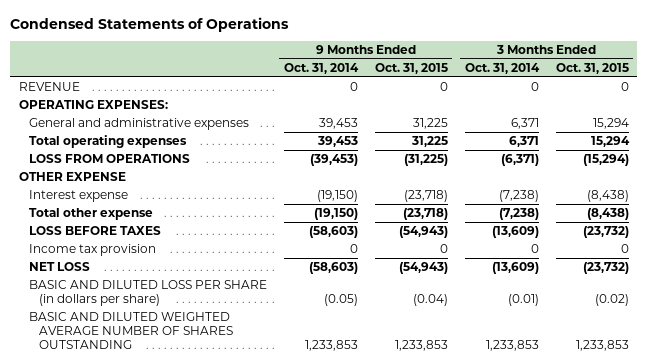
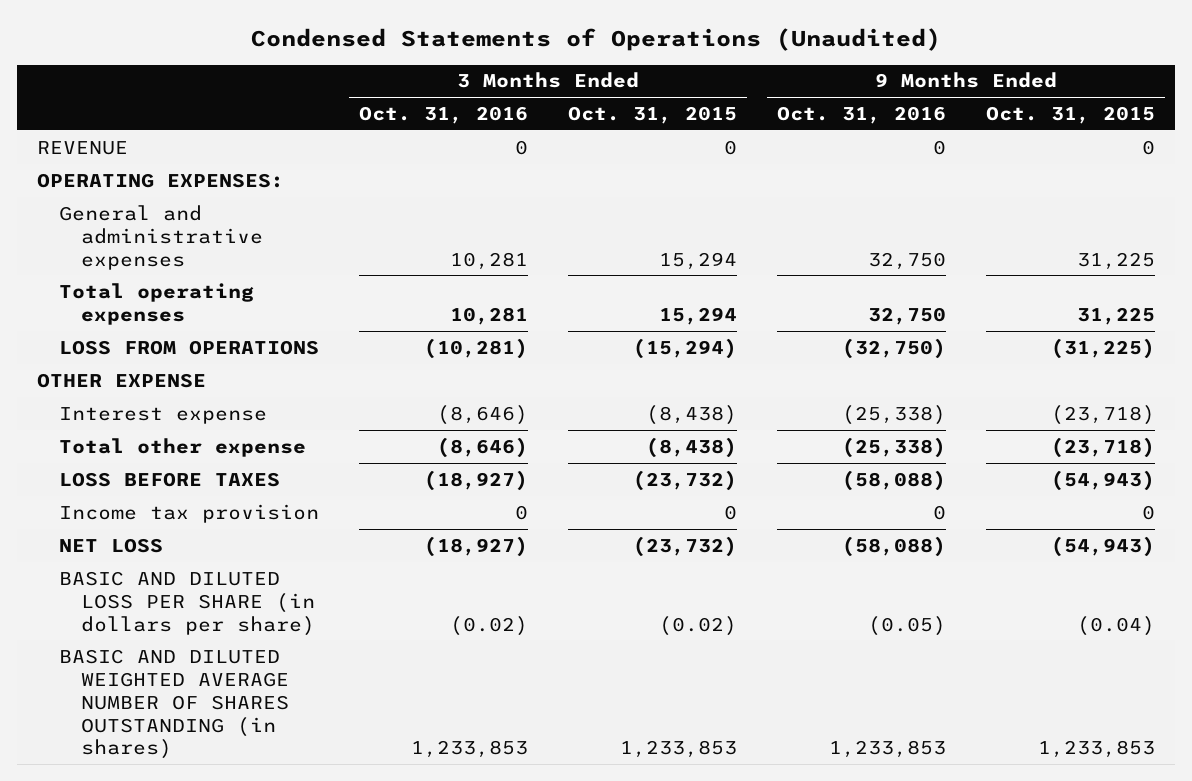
[10,16,290,32] Condensed Statements of Operations -> [251,28,942,52] Condensed Statements of Operations (Unaudited)
[283,62,359,74] Oct. 31, 2014 -> none
[464,62,540,74] Oct. 31, 2014 -> none
none -> [358,105,528,124] Oct. 31, 2016
none -> [776,105,946,124] Oct. 31, 2016
[28,312,233,349] BASIC AND DILUTED WEIGHTED AVERAGE NUMBER OF SHARES OUTSTANDING -> [59,648,289,760] BASIC AND DILUTED WEIGHTED AVERAGE NUMBER OF SHARES OUTSTANDING (in shares)

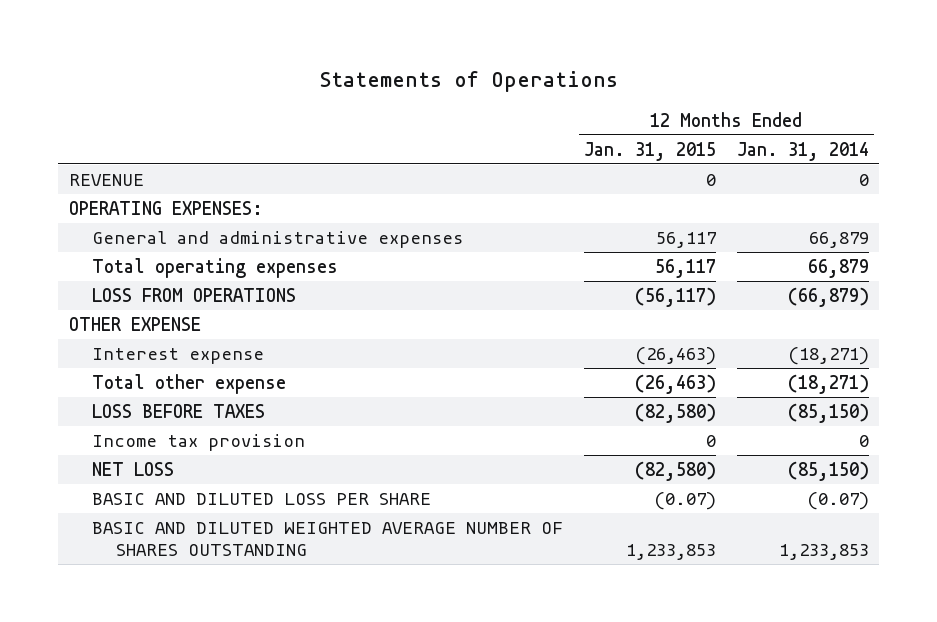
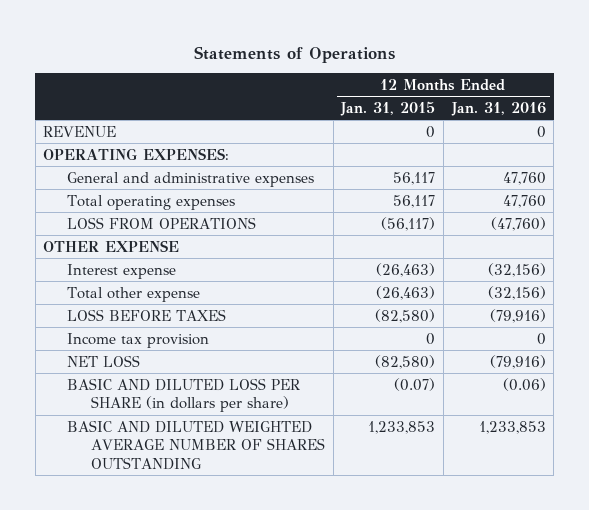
[736,141,869,161] Jan. 31, 2014 -> none
none -> [450,101,546,116] Jan. 31, 2016
[92,492,432,505] BASIC AND DILUTED LOSS PER SHARE -> [67,377,301,413] BASIC AND DILUTED LOSS PER SHARE (in dollars per share)

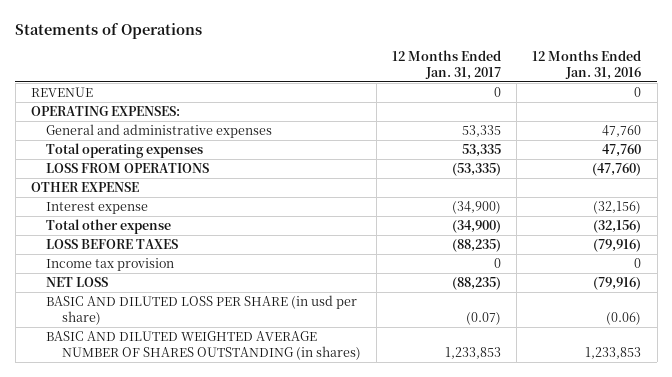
[340,100,436,116] Jan. 31, 2015 -> none
none -> [392,50,502,80] 12 Months Ended Jan. 31, 2017
[67,377,301,413] BASIC AND DILUTED LOSS PER SHARE (in dollars per share) -> [46,295,358,325] BASIC AND DILUTED LOSS PER SHARE (in usd per share)
[67,419,325,471] BASIC AND DILUTED WEIGHTED AVERAGE NUMBER OF SHARES OUTSTANDING -> [46,331,361,360] BASIC AND DILUTED WEIGHTED AVERAGE NUMBER OF SHARES OUTSTANDING (in shares)

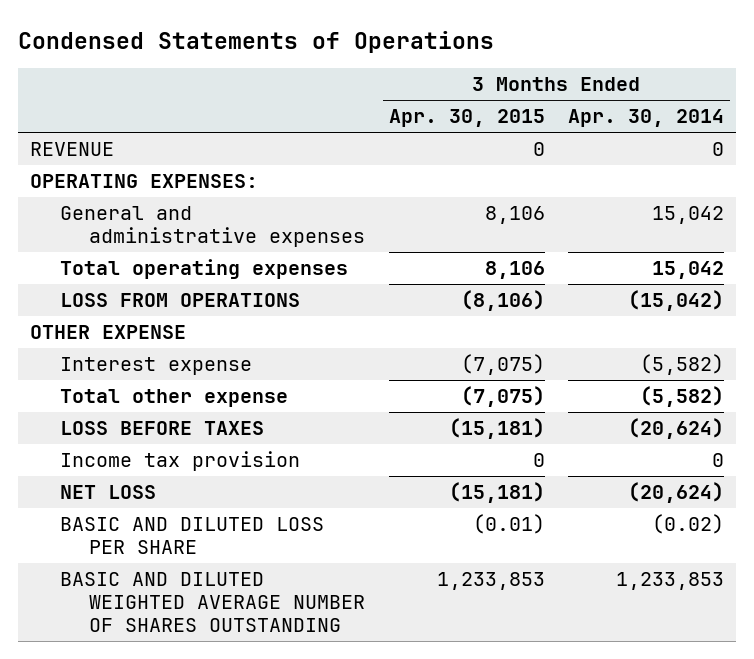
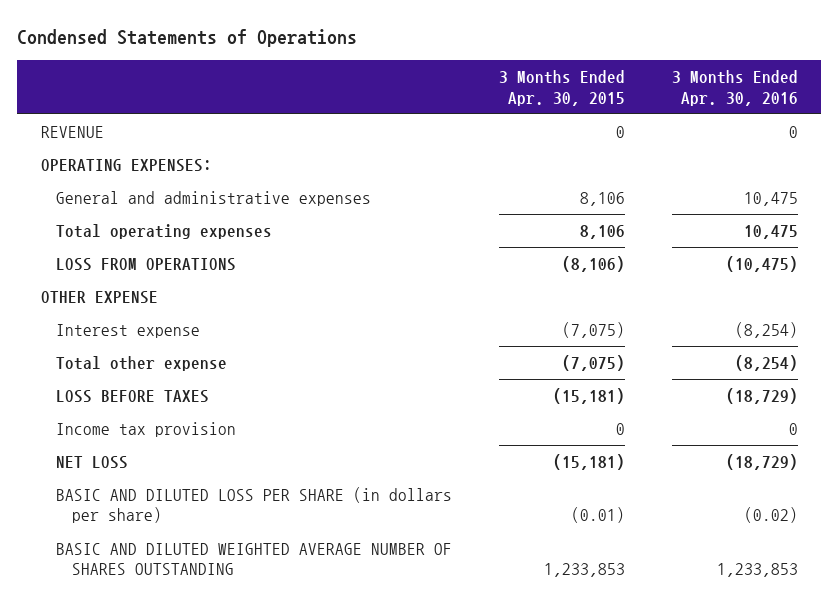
[567,109,724,128] Apr. 30, 2014 -> none
none -> [671,70,798,106] 3 Months Ended Apr. 30, 2016
[59,517,324,555] BASIC AND DILUTED LOSS PER SHARE -> [56,486,453,524] BASIC AND DILUTED LOSS PER SHARE (in dollars per share)

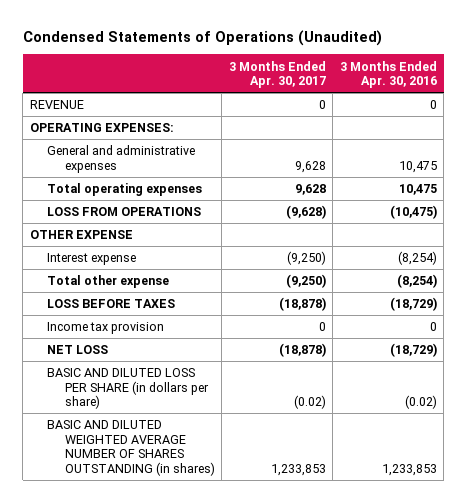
[17,29,358,48] Condensed Statements of Operations -> [22,30,382,47] Condensed Statements of Operations (Unaudited)
[499,70,626,106] 3 Months Ended Apr. 30, 2015 -> none
none -> [228,60,326,89] 3 Months Ended Apr. 30, 2017
[56,542,453,576] BASIC AND DILUTED WEIGHTED AVERAGE NUMBER OF SHARES OUTSTANDING -> [47,420,215,476] BASIC AND DILUTED WEIGHTED AVERAGE NUMBER OF SHARES OUTSTANDING (in shares)

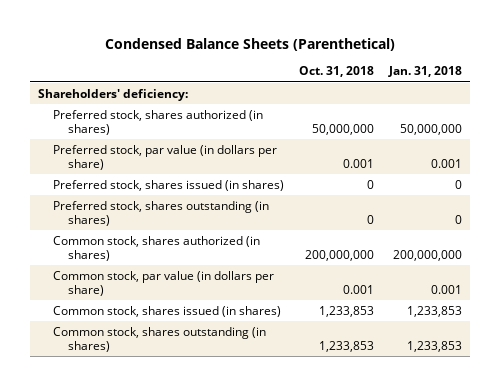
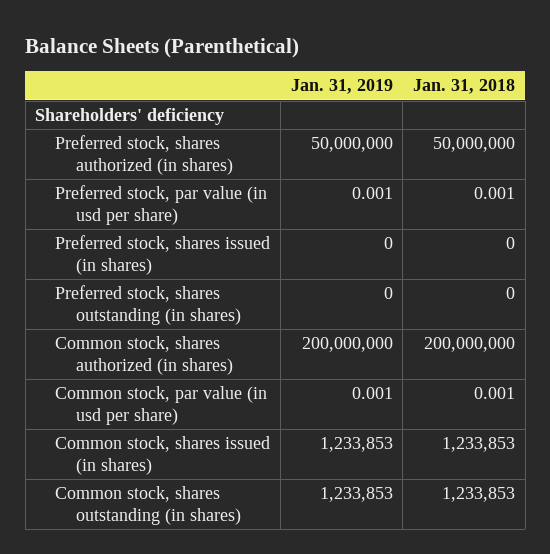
[104,37,395,51] Condensed Balance Sheets (Parenthetical) -> [25,38,300,59] Balance Sheets (Parenthetical)
[298,66,374,78] Oct. 31, 2018 -> none
none -> [290,79,393,95] Jan. 31, 2019
[37,88,188,101] Shareholders' deficiency: -> [35,107,225,125] Shareholders' deficiency
[52,144,277,170] Preferred stock, par value (in dollars per share) -> [55,184,268,225] Preferred stock, par value (in usd per share)
[52,270,274,296] Common stock, par value (in dollars per share) -> [55,385,268,425] Common stock, par value (in usd per share)

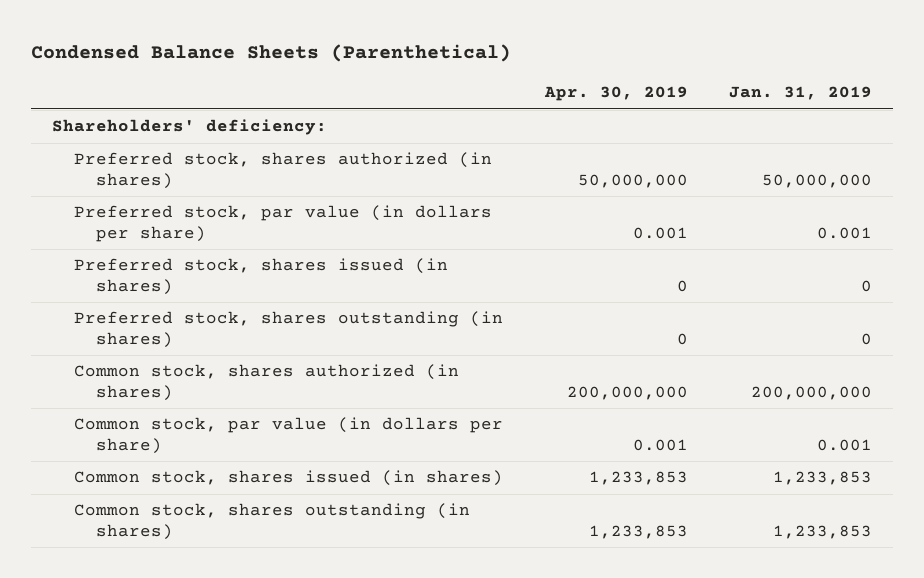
[25,38,300,59] Balance Sheets (Parenthetical) -> [31,44,512,63] Condensed Balance Sheets (Parenthetical)
[413,79,516,95] Jan. 31, 2018 -> none
none -> [543,86,688,102] Apr. 30, 2019
[35,107,225,125] Shareholders' deficiency -> [51,119,327,136] Shareholders' deficiency:
[55,184,268,225] Preferred stock, par value (in usd per share) -> [74,205,493,242] Preferred stock, par value (in dollars per share)
[55,385,268,425] Common stock, par value (in usd per share) -> [74,417,504,454] Common stock, par value (in dollars per share)

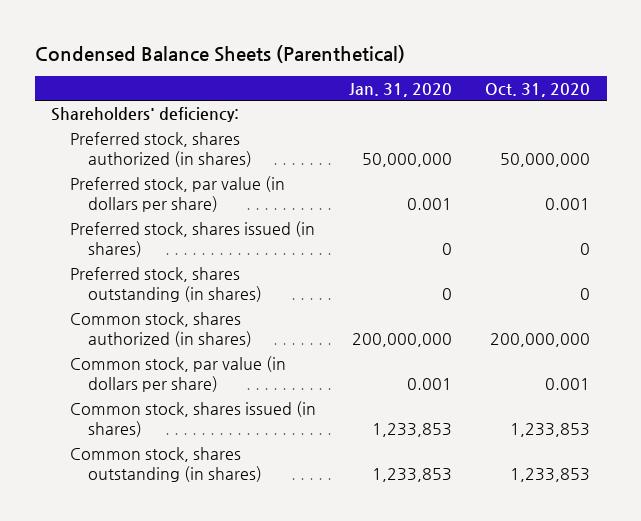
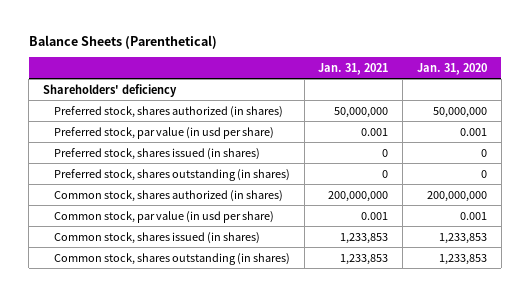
[34,44,405,63] Condensed Balance Sheets (Parenthetical) -> [28,34,217,49] Balance Sheets (Parenthetical)
[485,82,591,97] Oct. 31, 2020 -> none
none -> [318,62,389,75] Jan. 31, 2021
[51,107,240,123] Shareholders' deficiency: -> [43,83,178,97] Shareholders' deficiency
[69,176,285,212] Preferred stock, par value (in dollars per share) -> [53,126,274,139] Preferred stock, par value (in usd per share)
[69,356,286,392] Common stock, par value (in dollars per share) -> [53,210,274,223] Common stock, par value (in usd per share)

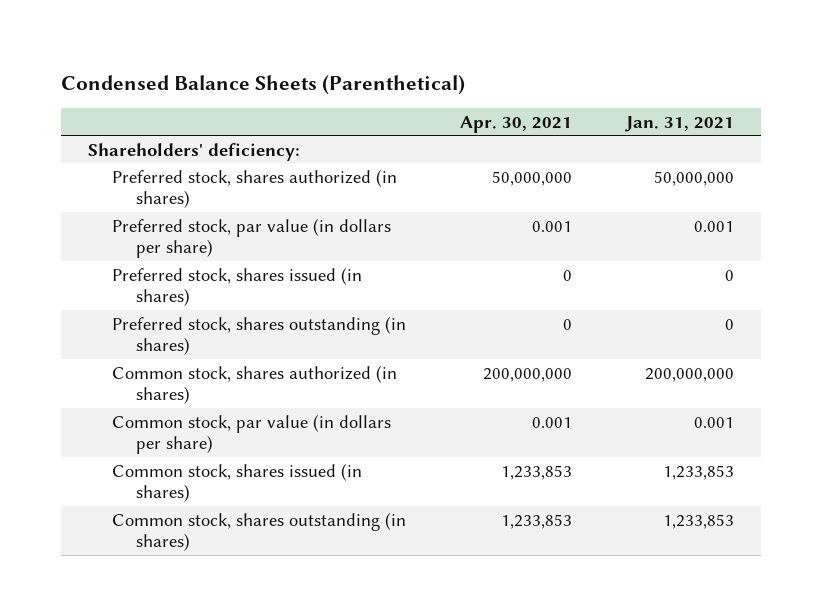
[28,34,217,49] Balance Sheets (Parenthetical) -> [60,74,465,95] Condensed Balance Sheets (Parenthetical)
[416,62,487,75] Jan. 31, 2020 -> none
none -> [460,115,573,133] Apr. 30, 2021
[43,83,178,97] Shareholders' deficiency -> [88,142,301,161] Shareholders' deficiency:
[53,126,274,139] Preferred stock, par value (in usd per share) -> [111,217,391,258] Preferred stock, par value (in dollars per share)
[53,210,274,223] Common stock, par value (in usd per share) -> [111,413,391,454] Common stock, par value (in dollars per share)

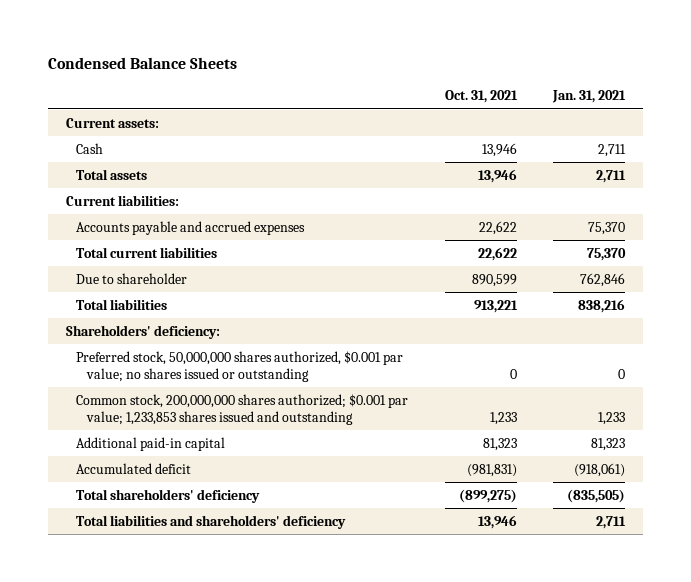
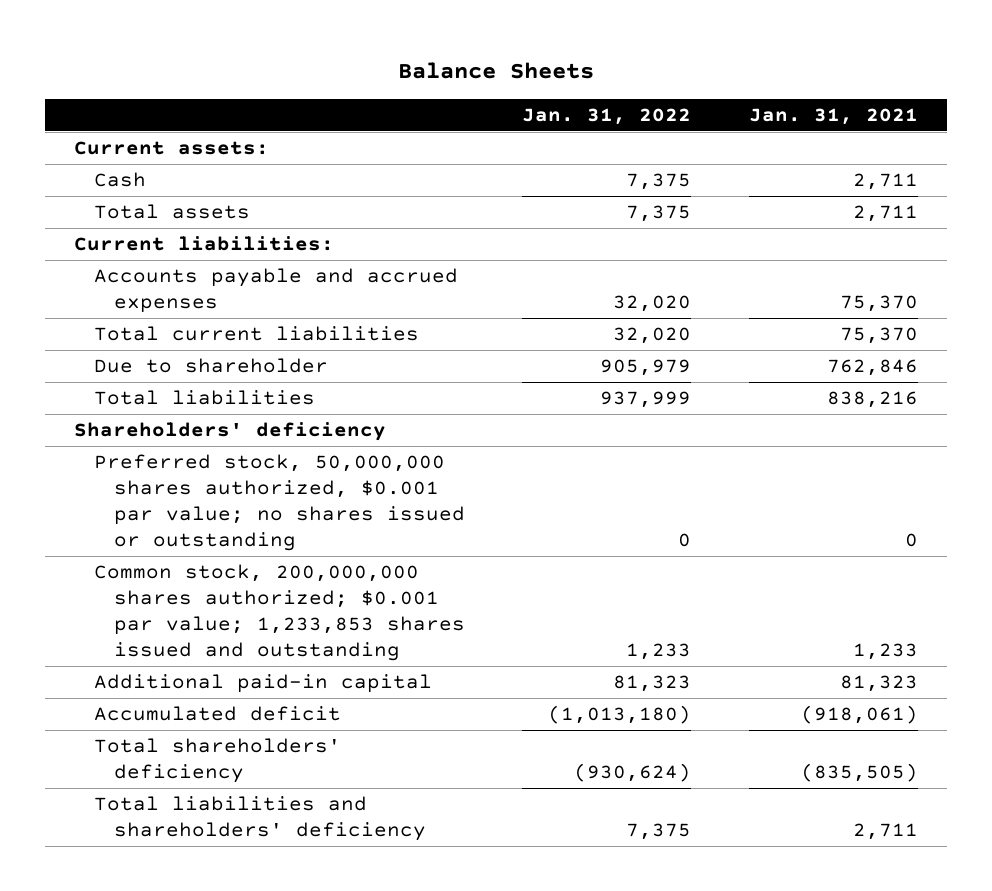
[47,56,237,69] Condensed Balance Sheets -> [397,61,594,79] Balance Sheets
[444,90,518,104] Oct. 31, 2021 -> none
none -> [522,107,692,125] Jan. 31, 2022
[65,324,220,339] Shareholders' deficiency: -> [73,422,386,442] Shareholders' deficiency

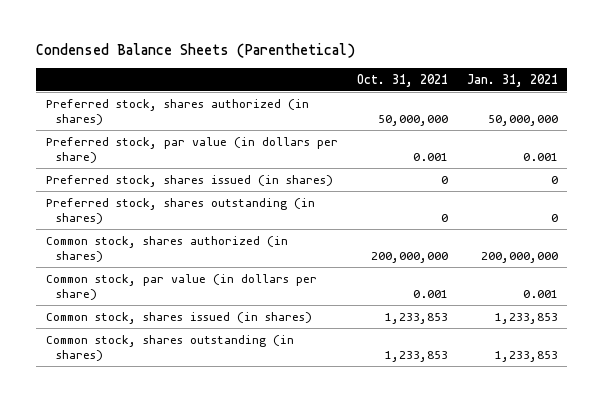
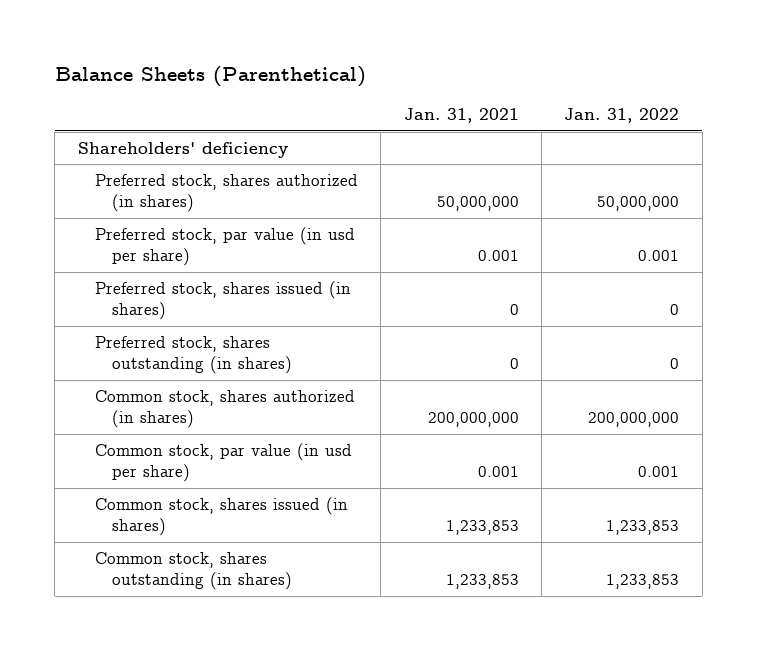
[36,43,356,59] Condensed Balance Sheets (Parenthetical) -> [54,66,366,88] Balance Sheets (Parenthetical)
[356,73,448,87] Oct. 31, 2021 -> none
none -> [564,108,680,124] Jan. 31, 2022
none -> [77,141,288,158] Shareholders' deficiency
[45,136,338,163] Preferred stock, par value (in dollars per share) -> [94,226,355,267] Preferred stock, par value (in usd per share)
[45,273,317,300] Common stock, par value (in dollars per share) -> [94,442,352,483] Common stock, par value (in usd per share)

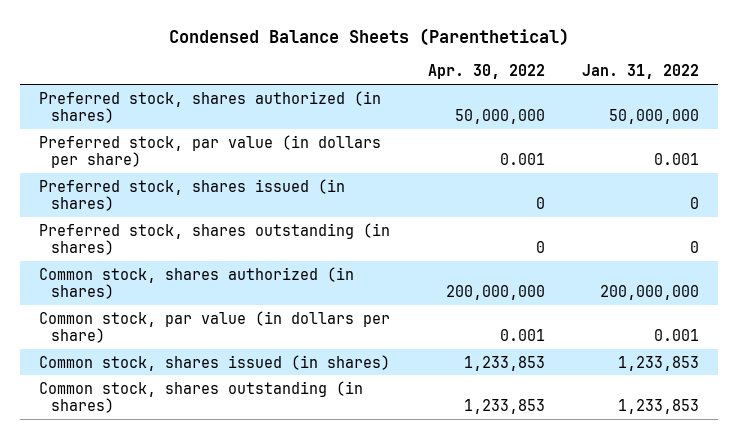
[54,66,366,88] Balance Sheets (Parenthetical) -> [169,27,570,46] Condensed Balance Sheets (Parenthetical)
[403,108,519,124] Jan. 31, 2021 -> none
none -> [427,64,545,80] Apr. 30, 2022
[77,141,288,158] Shareholders' deficiency -> none
[94,226,355,267] Preferred stock, par value (in usd per share) -> [38,134,381,168] Preferred stock, par value (in dollars per share)
[94,442,352,483] Common stock, par value (in usd per share) -> [38,310,390,343] Common stock, par value (in dollars per share)

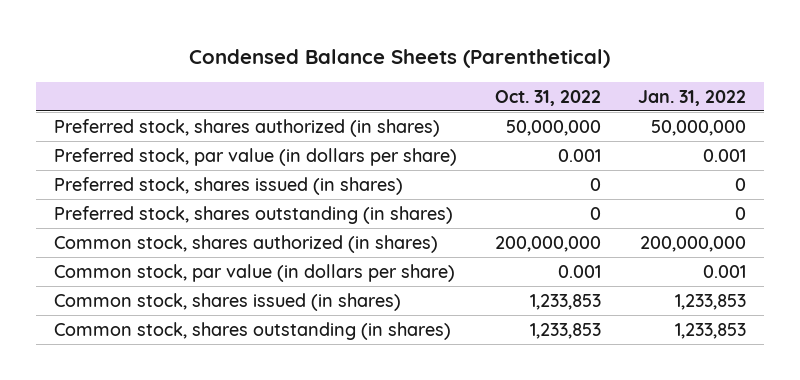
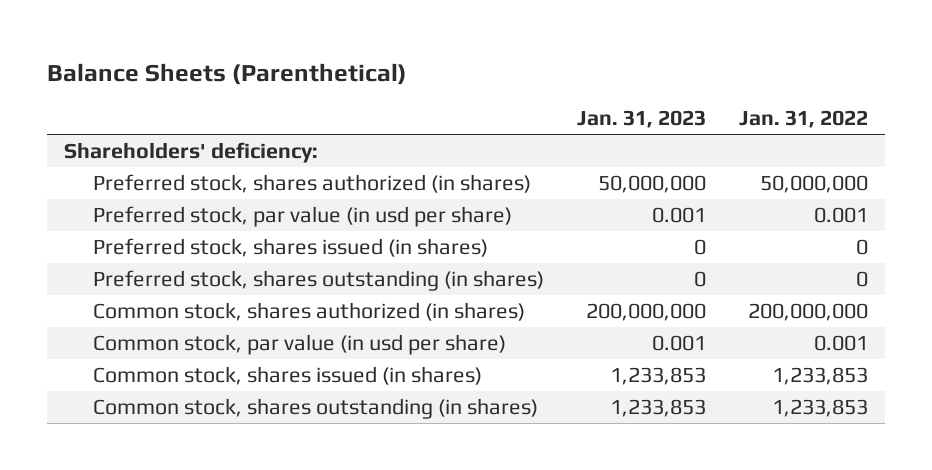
[189,48,611,68] Condensed Balance Sheets (Parenthetical) -> [47,62,408,85] Balance Sheets (Parenthetical)
[494,89,601,106] Oct. 31, 2022 -> none
none -> [577,109,707,128] Jan. 31, 2023
none -> [63,142,318,164] Shareholders' deficiency:
[54,147,458,166] Preferred stock, par value (in dollars per share) -> [93,206,513,228] Preferred stock, par value (in usd per share)
[54,263,456,282] Common stock, par value (in dollars per share) -> [93,334,507,356] Common stock, par value (in usd per share)

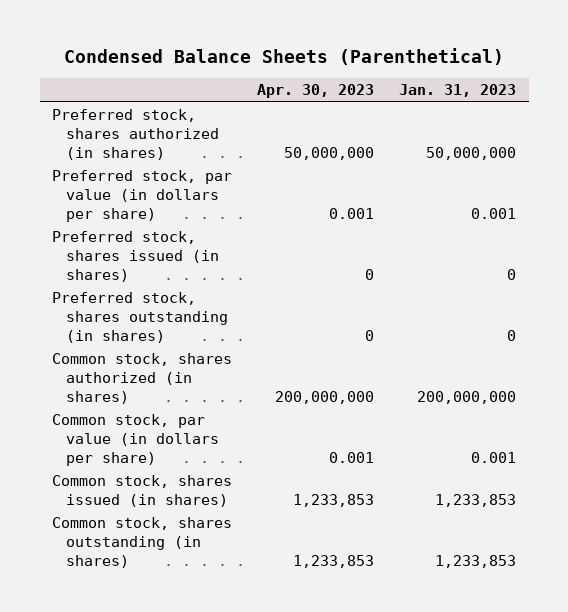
[47,62,408,85] Balance Sheets (Parenthetical) -> [64,48,505,66] Condensed Balance Sheets (Parenthetical)
[739,109,869,128] Jan. 31, 2022 -> none
none -> [257,84,375,99] Apr. 30, 2023
[63,142,318,164] Shareholders' deficiency: -> none
[93,206,513,228] Preferred stock, par value (in usd per share) -> [52,170,233,222] Preferred stock, par value (in dollars per share)
[93,334,507,356] Common stock, par value (in usd per share) -> [52,414,220,466] Common stock, par value (in dollars per share)

